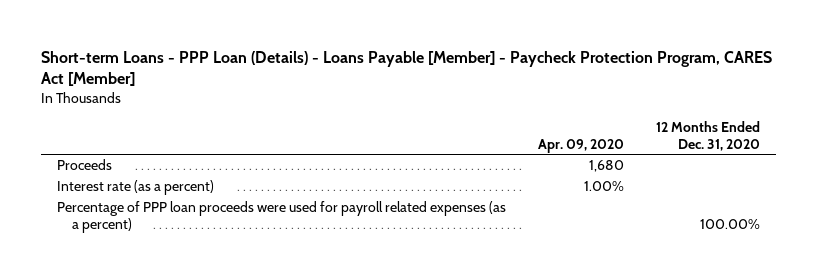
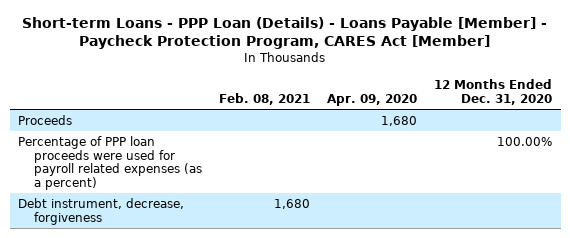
none -> [219,92,311,105] Feb. 08, 2021
[56,180,214,196] Interest rate (as a percent) -> none
none -> [18,198,185,225] Debt instrument, decrease, forgiveness

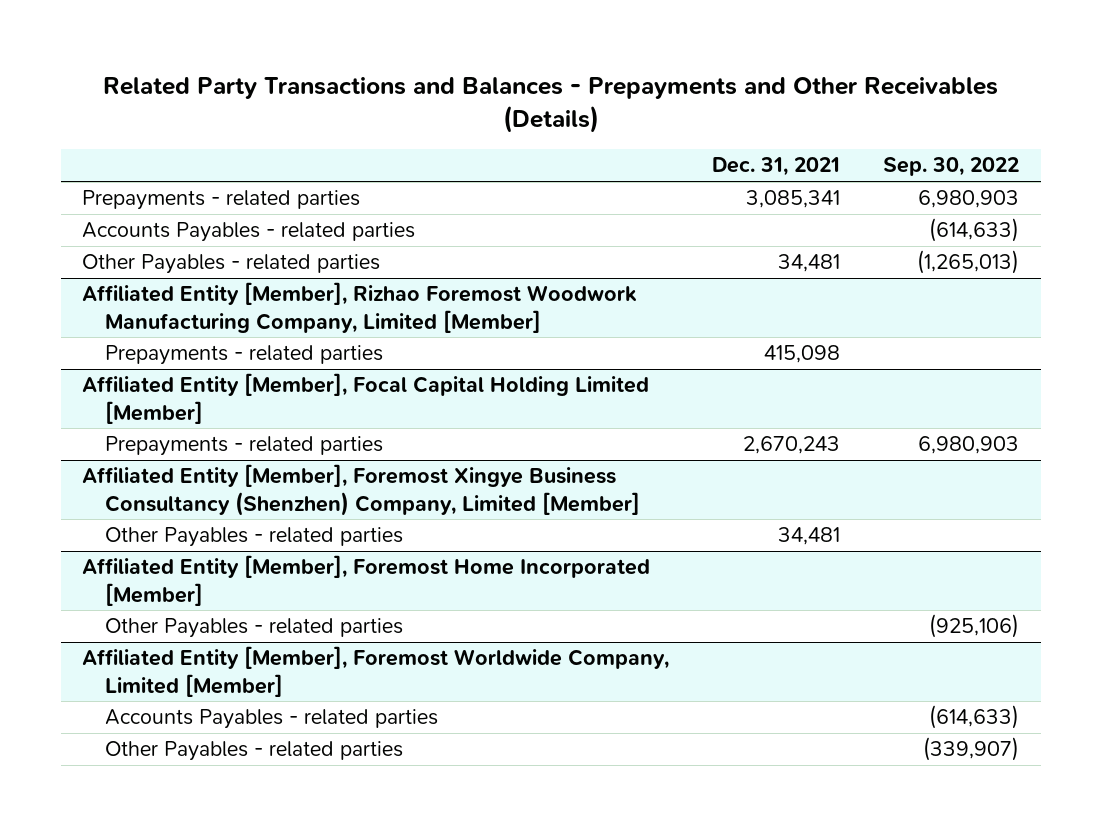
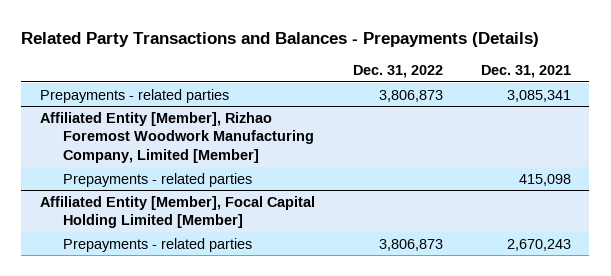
[102,77,998,134] Related Party Transactions and Balances - Prepayments and Other Receivables (Details) -> [21,31,540,47] Related Party Transactions and Balances - Prepayments (Details)
[883,157,1020,177] Sep. 30, 2022 -> none
none -> [352,65,443,79] Dec. 31, 2022
[82,222,416,243] Accounts Payables - related parties -> none
[82,254,381,275] Other Payables - related parties -> none
[82,464,640,516] Affiliated Entity [Member], Foremost Xingye Business Consultancy (Shenzhen) Company, Limited [Member] -> none
[104,527,403,548] Other Payables - related parties -> none
[82,555,651,606] Affiliated Entity [Member], Foremost Home Incorporated [Member] -> none
[104,618,403,639] Other Payables - related parties -> none
[82,646,670,697] Affiliated Entity [Member], Foremost Worldwide Company, Limited [Member] -> none
[104,709,438,730] Accounts Payables - related parties -> none
[104,741,403,762] Other Payables - related parties -> none

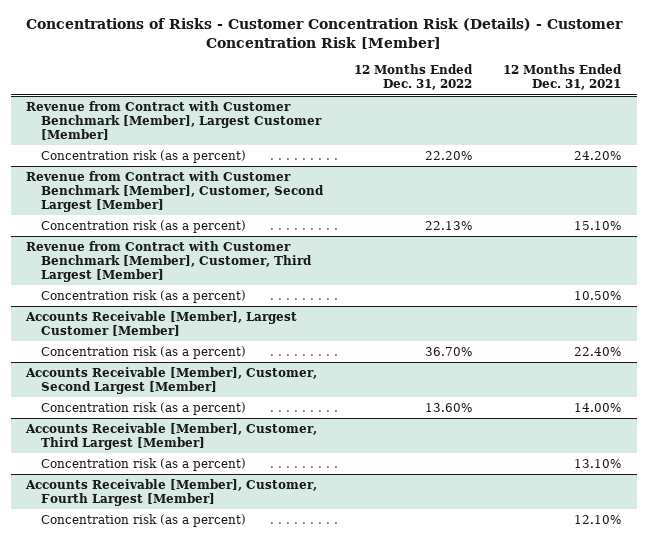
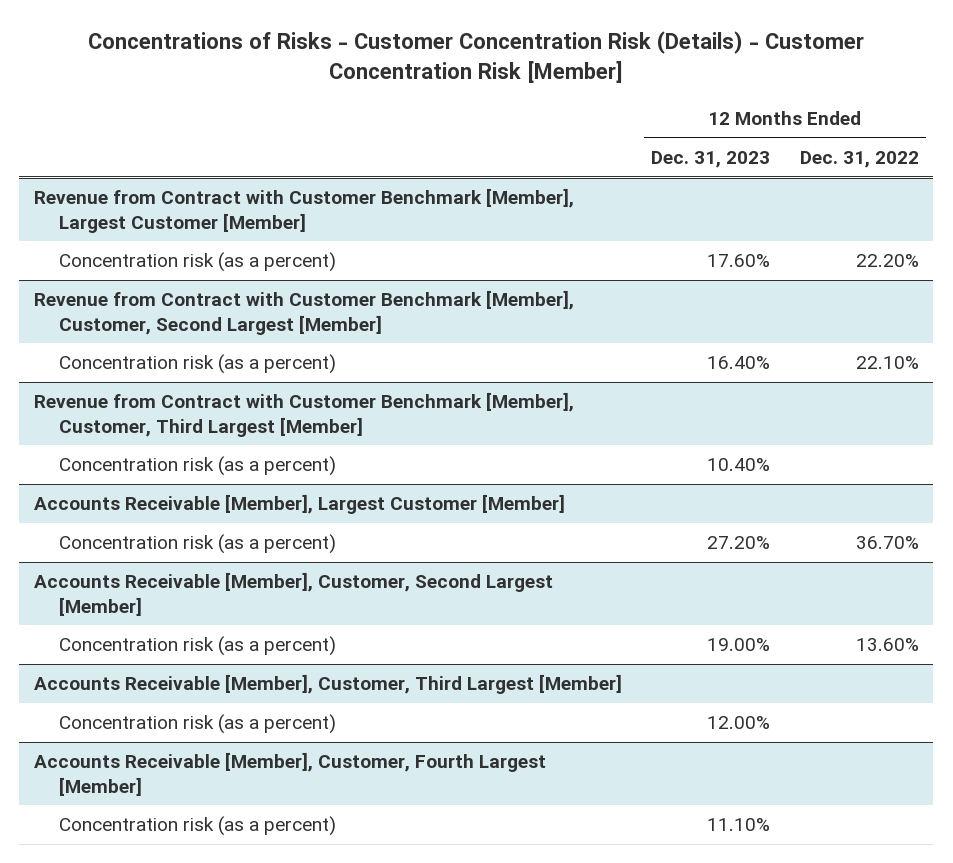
[503,64,623,91] 12 Months Ended Dec. 31, 2021 -> none
none -> [651,150,771,168] Dec. 31, 2023
[424,220,472,230] 22.13% -> [855,356,919,370] 22.10%

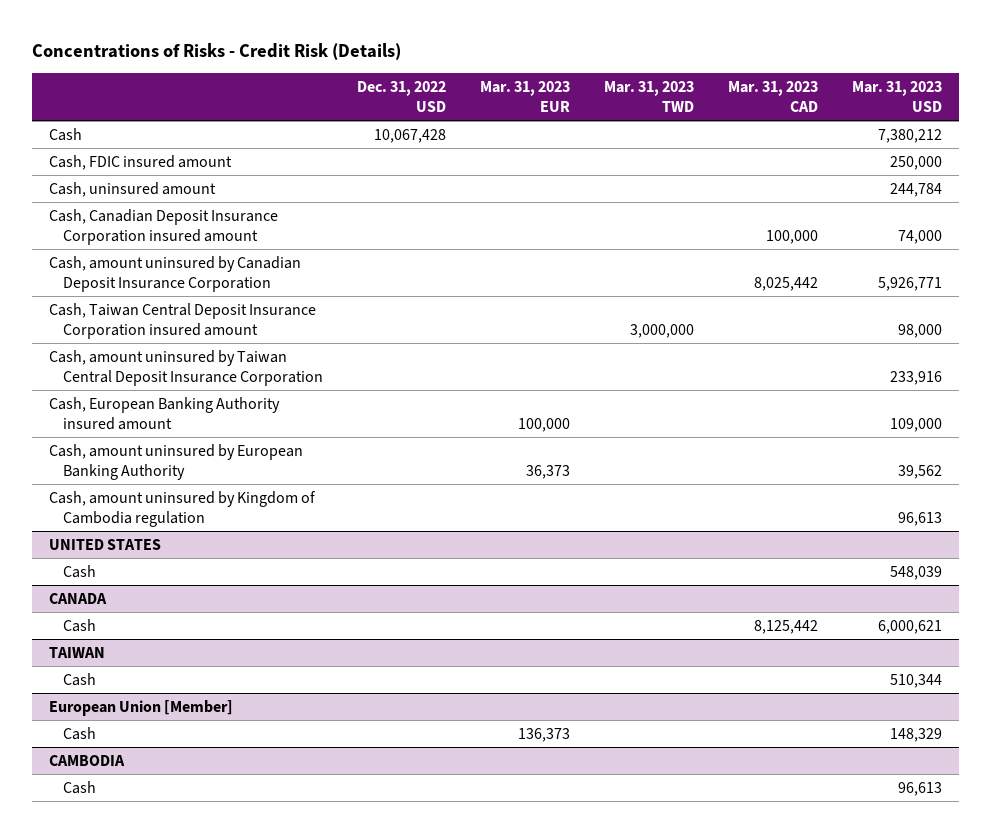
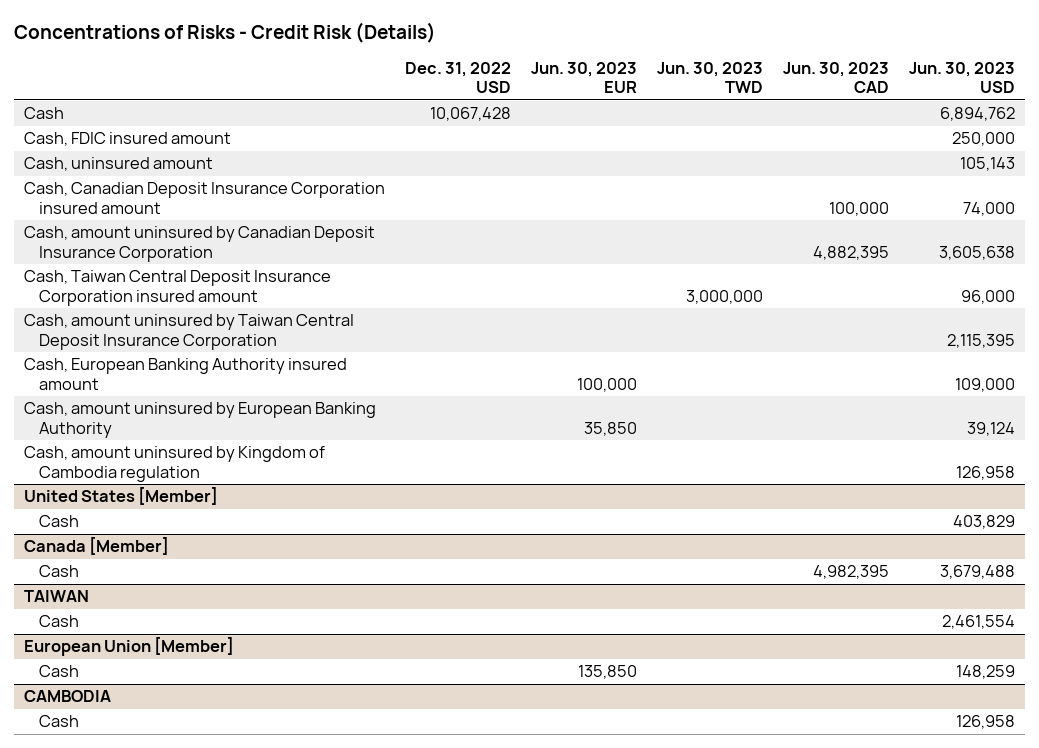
[480,81,571,112] Mar. 31, 2023 EUR -> none
[604,81,695,112] Mar. 31, 2023 TWD -> none
[728,81,819,112] Mar. 31, 2023 CAD -> none
[852,81,943,112] Mar. 31, 2023 USD -> none
none -> [530,61,637,94] Jun. 30, 2023 EUR
none -> [657,61,764,94] Jun. 30, 2023 TWD
none -> [783,61,890,94] Jun. 30, 2023 CAD
none -> [909,61,1016,94] Jun. 30, 2023 USD
[49,538,162,550] UNITED STATES -> [23,487,218,506] United States [Member]
[49,592,108,604] CANADA -> [23,537,169,556] Canada [Member]

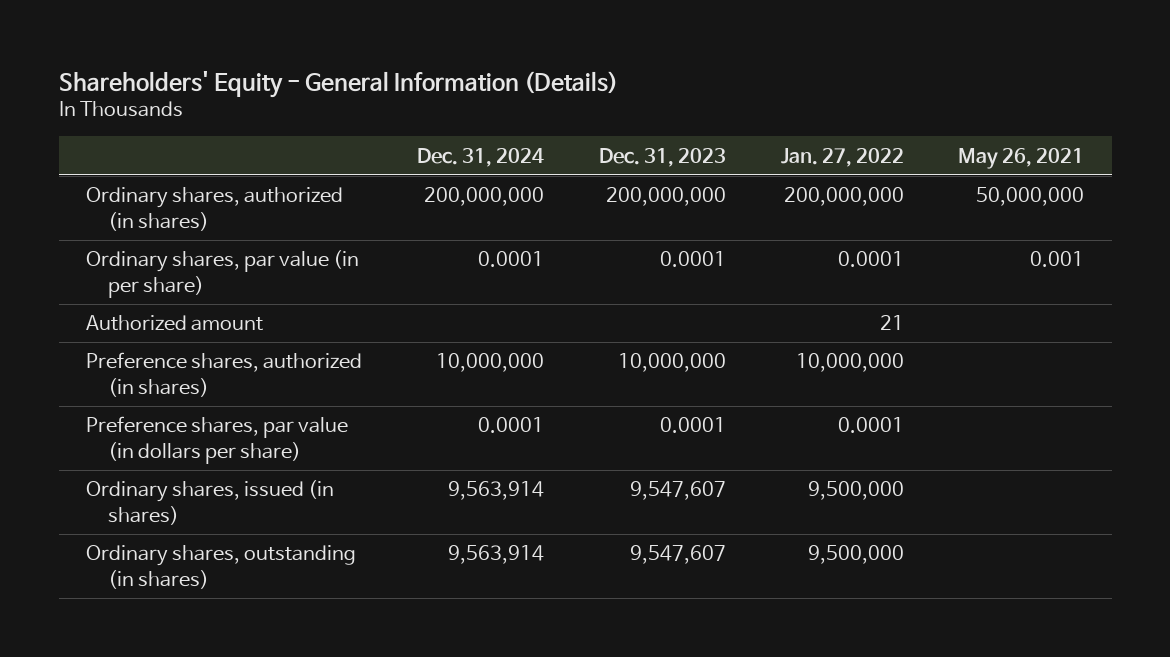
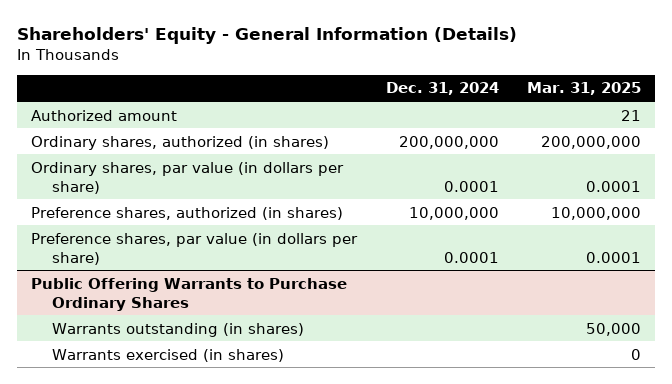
[598,147,726,167] Dec. 31, 2023 -> none
[780,147,904,167] Jan. 27, 2022 -> none
[958,147,1085,169] May 26, 2021 -> none
none -> [527,82,642,96] Mar. 31, 2025
[86,250,360,298] Ordinary shares, par value (in per share) -> none
[86,187,344,231] Ordinary shares, authorized (in shares) -> [31,135,330,150] Ordinary shares, authorized (in shares)
none -> [31,161,345,194] Ordinary shares, par value (in dollars per share)
[86,480,335,525] Ordinary shares, issued (in shares) -> none
[86,545,357,589] Ordinary shares, outstanding (in shares) -> none
none -> [31,277,348,311] Public Offering Warrants to Purchase Ordinary Shares
none -> [52,322,305,337] Warrants outstanding (in shares)
none -> [52,348,285,362] Warrants exercised (in shares)

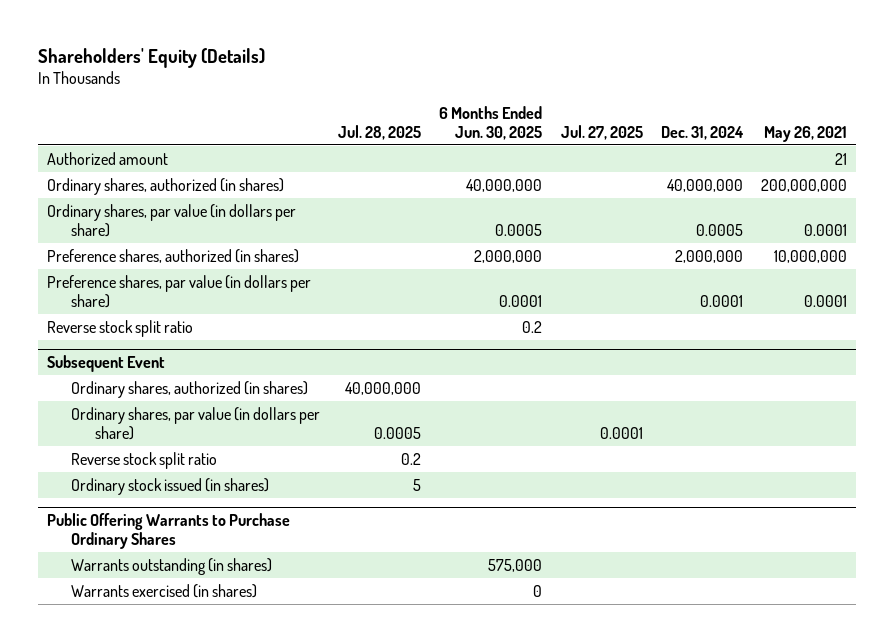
[17,27,518,45] Shareholders' Equity - General Information (Details) -> [38,47,266,68] Shareholders' Equity (Details)
[527,82,642,96] Mar. 31, 2025 -> none
none -> [338,124,422,140] Jul. 28, 2025
none -> [439,105,543,140] 6 Months Ended Jun. 30, 2025
none -> [560,124,643,140] Jul. 27, 2025
none -> [764,125,848,142] May 26, 2021
[398,135,499,149] 200,000,000 -> [666,178,743,192] 40,000,000
[443,180,499,192] 0.0001 -> [695,223,743,236] 0.0005
[408,206,499,220] 10,000,000 -> [674,249,743,263] 2,000,000
none -> [47,319,194,337] Reverse stock split ratio
none -> [47,355,166,373] Subsequent Event
none -> [71,380,309,398] Ordinary shares, authorized (in shares)
none -> [71,406,321,440] Ordinary shares, par value (in dollars per share)
none -> [71,451,218,469] Reverse stock split ratio
none -> [71,477,270,495] Ordinary stock issued (in shares)

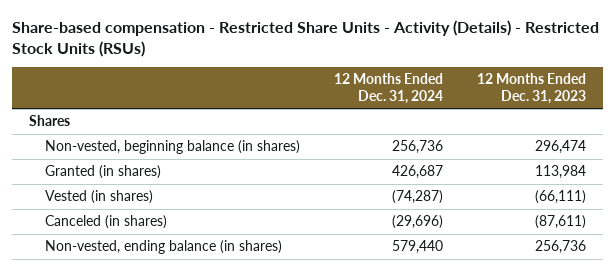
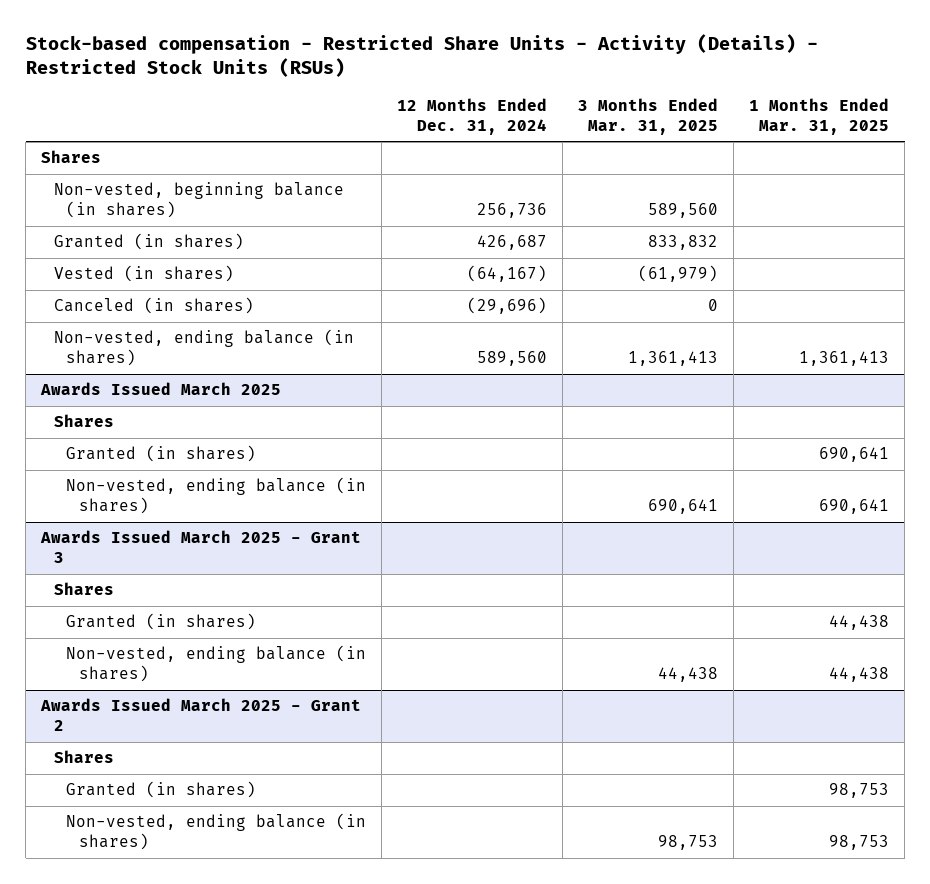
[12,19,600,57] Share-based compensation - Restricted Share Units - Activity (Details) - Restricted Stock Units (RSUs) -> [25,33,818,77] Stock-based compensation - Restricted Share Units - Activity (Details) - Restricted Stock Units (RSUs)
[476,73,586,104] 12 Months Ended Dec. 31, 2023 -> none
none -> [578,97,719,135] 3 Months Ended Mar. 31, 2025
none -> [749,97,890,135] 1 Months Ended Mar. 31, 2025
[391,190,443,205] (74,287) -> [467,265,548,283] (64,167)
[391,240,443,255] 579,440 -> [477,351,548,367] 589,560
none -> [40,382,282,396] Awards Issued March 2025
none -> [53,414,114,428] Shares
none -> [66,445,257,463] Granted (in shares)
none -> [66,477,367,515] Non-vested, ending balance (in shares)
none -> [40,530,362,564] Awards Issued March 2025 - Grant 3
none -> [53,582,114,596] Shares
none -> [66,613,257,631] Granted (in shares)
none -> [66,645,367,683] Non-vested, ending balance (in shares)
none -> [40,698,362,732] Awards Issued March 2025 - Grant 2
none -> [53,750,114,764] Shares
none -> [66,781,257,799] Granted (in shares)
none -> [66,813,367,851] Non-vested, ending balance (in shares)

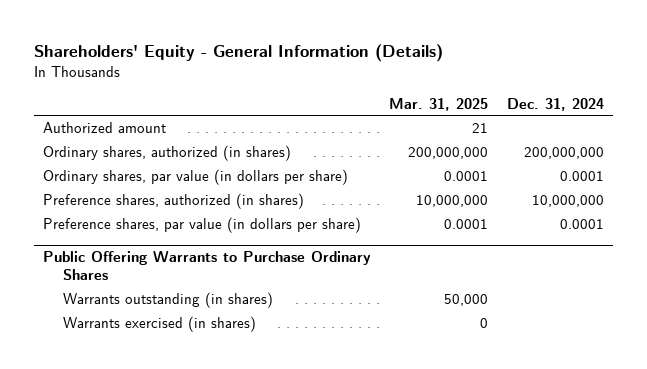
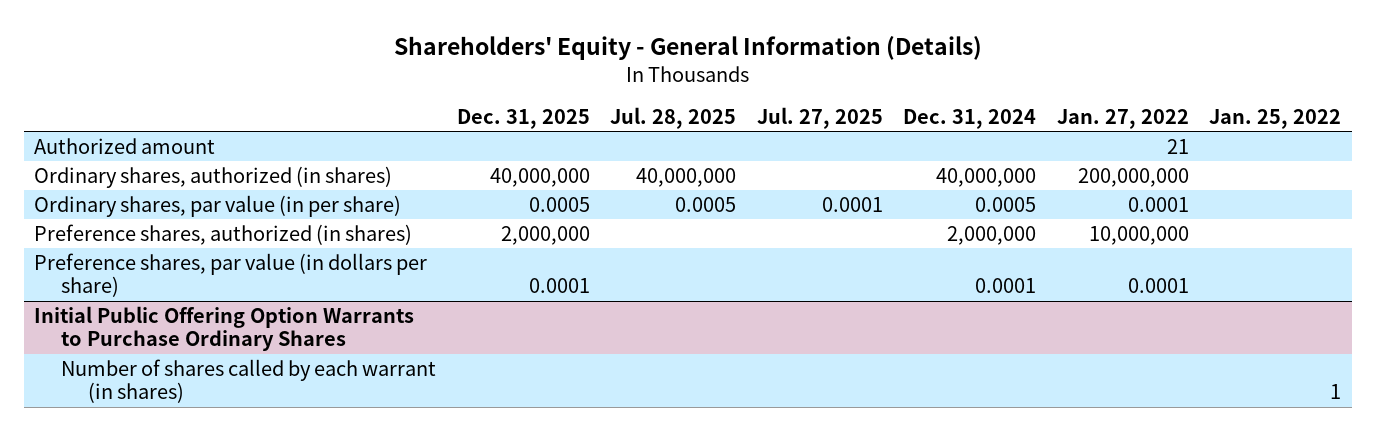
[389,97,489,111] Mar. 31, 2025 -> none
none -> [456,108,590,129] Dec. 31, 2025
none -> [610,106,737,129] Jul. 28, 2025
none -> [756,106,883,129] Jul. 27, 2025
none -> [1056,108,1189,129] Jan. 27, 2022
none -> [1209,108,1342,129] Jan. 25, 2022
[523,146,604,159] 200,000,000 -> [936,167,1037,187] 40,000,000
[43,168,349,185] Ordinary shares, par value (in dollars per share) -> [34,194,402,217] Ordinary shares, par value (in per share)
[559,170,604,181] 0.0001 -> [975,196,1037,212] 0.0005
[531,194,604,207] 10,000,000 -> [947,225,1037,245] 2,000,000
[43,251,372,281] Public Offering Warrants to Purchase Ordinary Shares -> none
[63,291,274,308] Warrants outstanding (in shares) -> none
[63,315,257,332] Warrants exercised (in shares) -> none
none -> [34,305,415,352] Initial Public Offering Option Warrants to Purchase Ordinary Shares
none -> [60,358,436,404] Number of shares called by each warrant (in shares)

